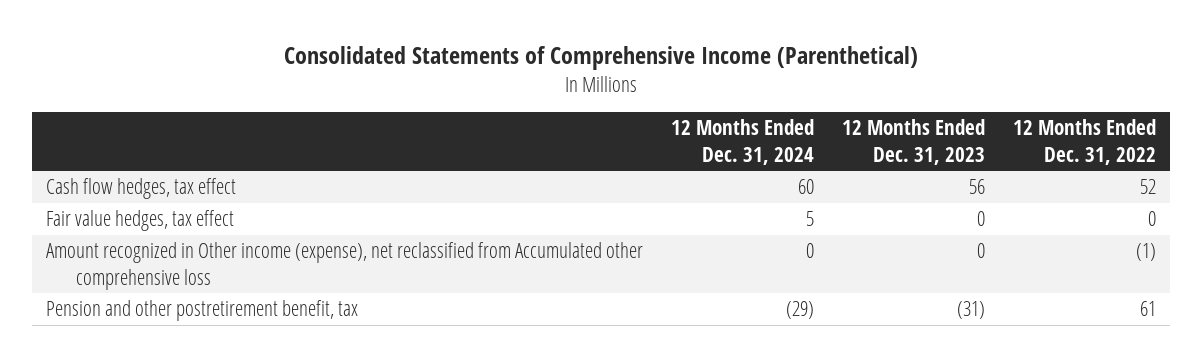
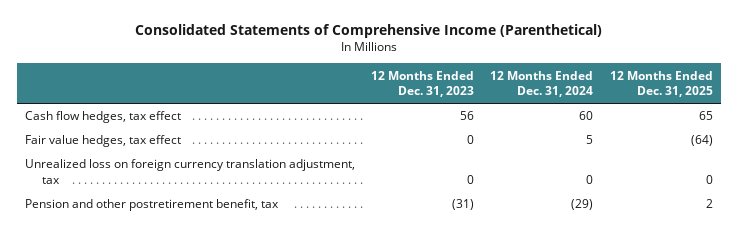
[1012,119,1156,165] 12 Months Ended Dec. 31, 2022 -> none
none -> [609,70,713,98] 12 Months Ended Dec. 31, 2025
[45,242,643,290] Amount recognized in Other income (expense), net reclassified from Accumulated other comprehensive loss -> [24,159,355,184] Unrealized loss on foreign currency translation adjustment, tax

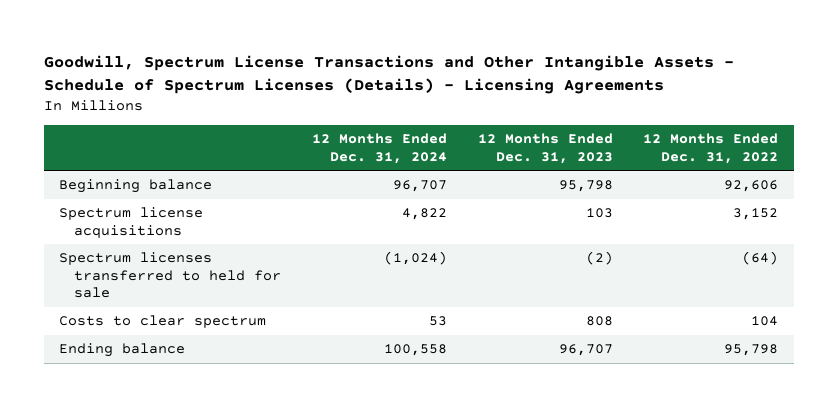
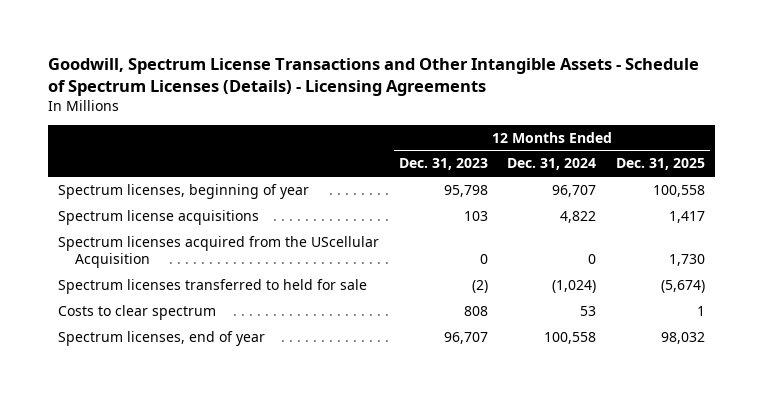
[643,133,779,164] 12 Months Ended Dec. 31, 2022 -> none
none -> [616,158,706,171] Dec. 31, 2025
[59,179,213,194] Beginning balance -> [57,183,309,199] Spectrum licenses, beginning of year
none -> [57,235,379,269] Spectrum licenses acquired from the UScellular Acquisition
[59,343,186,358] Ending balance -> [57,330,265,346] Spectrum licenses, end of year

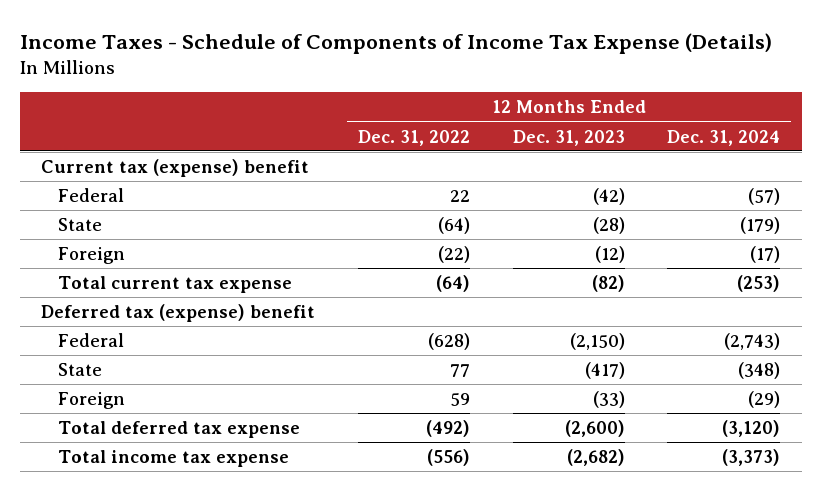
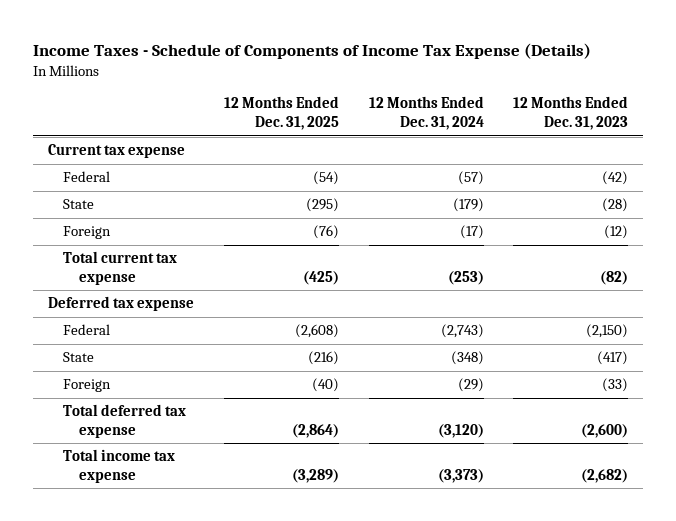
[357,129,470,146] Dec. 31, 2022 -> none
none -> [223,96,339,131] 12 Months Ended Dec. 31, 2025
[41,159,310,178] Current tax (expense) benefit -> [48,144,186,159] Current tax expense
[41,304,316,323] Deferred tax (expense) benefit -> [48,296,195,312] Deferred tax expense

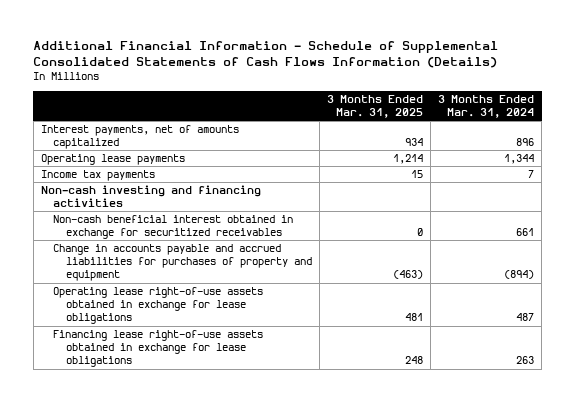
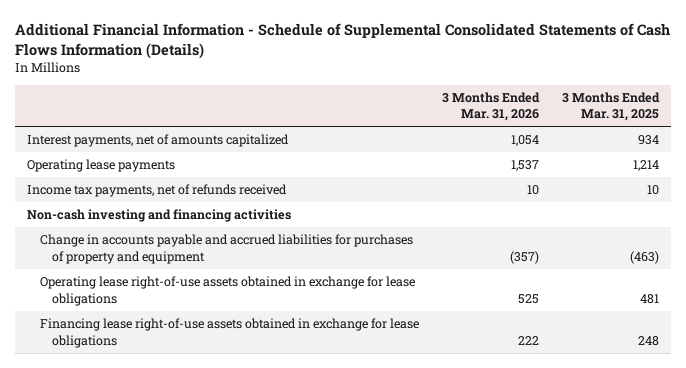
[438,95,535,119] 3 Months Ended Mar. 31, 2024 -> none
none -> [441,91,540,122] 3 Months Ended Mar. 31, 2026
[40,170,155,182] Income tax payments -> [26,184,287,198] Income tax payments, net of refunds received
[410,170,423,179] 15 -> [647,185,660,196] 10
[53,215,294,240] Non-cash beneficial interest obtained in exchange for securitized receivables -> none

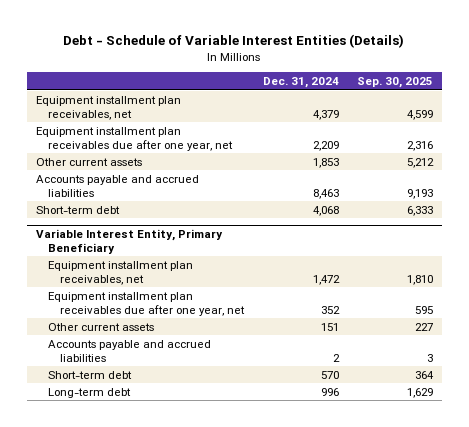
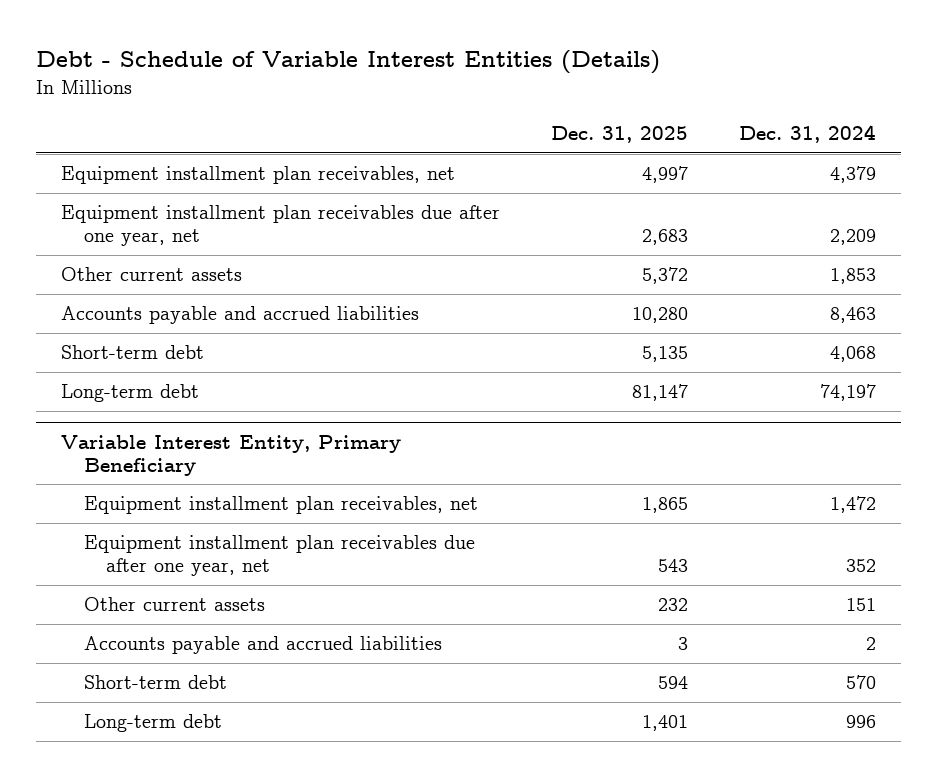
[357,77,434,89] Sep. 30, 2025 -> none
none -> [551,125,689,143] Dec. 31, 2025
none -> [61,384,200,403] Long-term debt

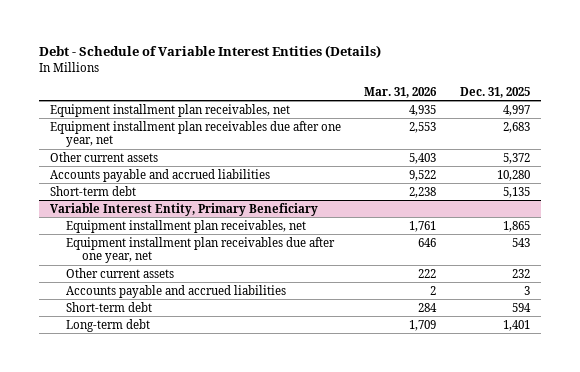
[738,124,876,143] Dec. 31, 2024 -> none
none -> [364,86,438,98] Mar. 31, 2026
[61,384,200,403] Long-term debt -> none

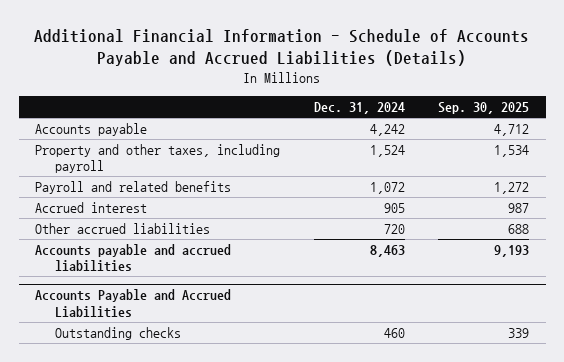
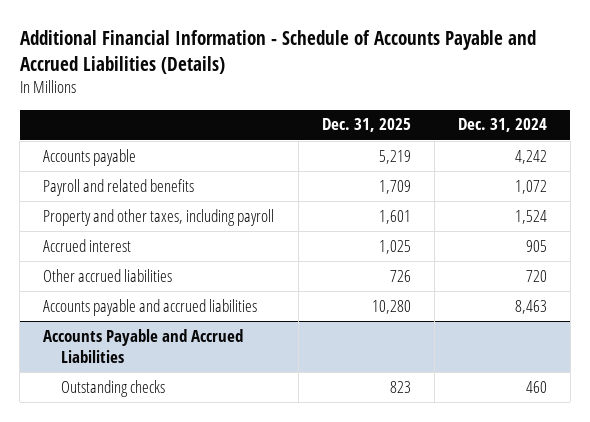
[438,102,530,115] Sep. 30, 2025 -> none
none -> [321,118,411,133] Dec. 31, 2025
[35,144,281,174] Property and other taxes, including payroll -> [43,208,275,226] Property and other taxes, including payroll

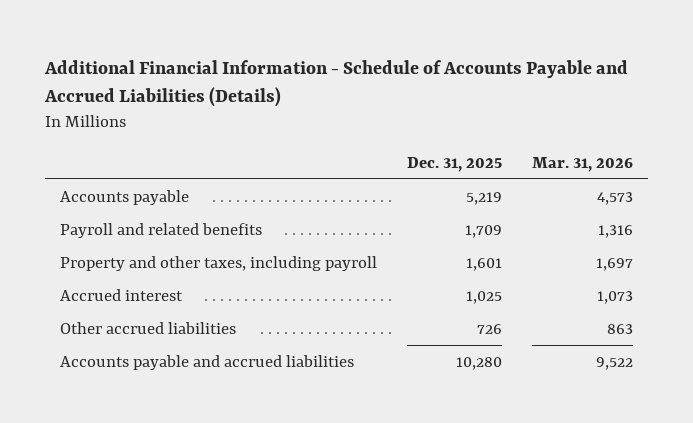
[457,118,547,133] Dec. 31, 2024 -> none
none -> [532,156,634,172] Mar. 31, 2026
[43,328,244,364] Accounts Payable and Accrued Liabilities -> none
[60,379,165,397] Outstanding checks -> none

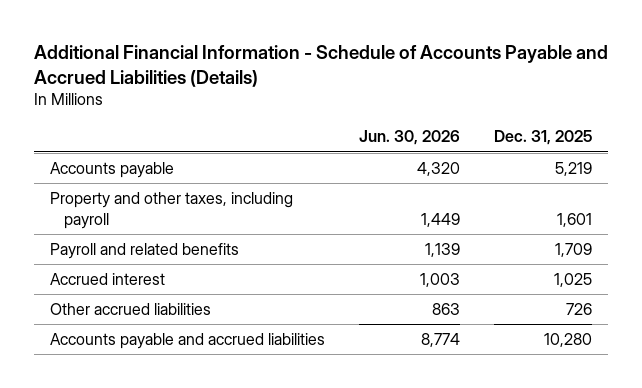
[532,156,634,172] Mar. 31, 2026 -> none
none -> [358,130,460,146] Jun. 30, 2026
[60,222,263,238] Payroll and related benefits -> [50,242,240,259] Payroll and related benefits

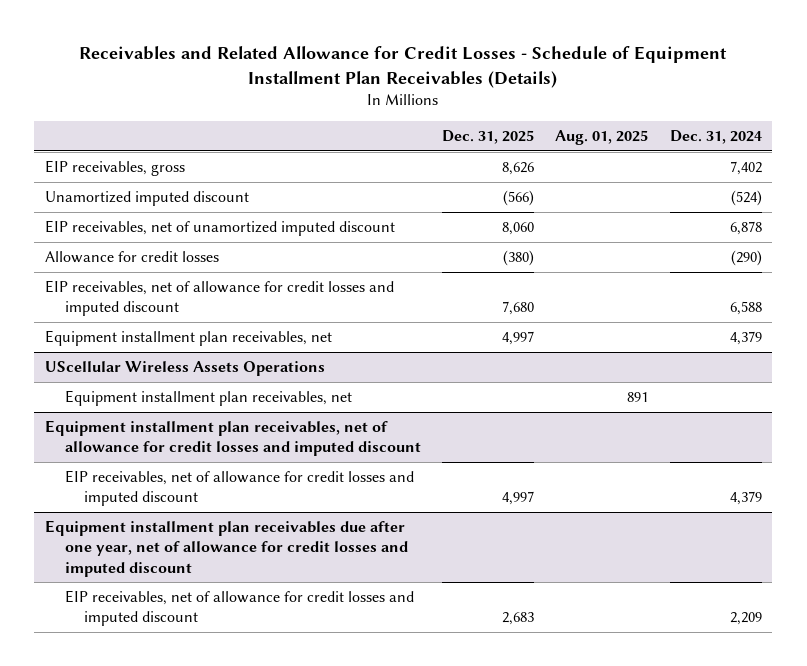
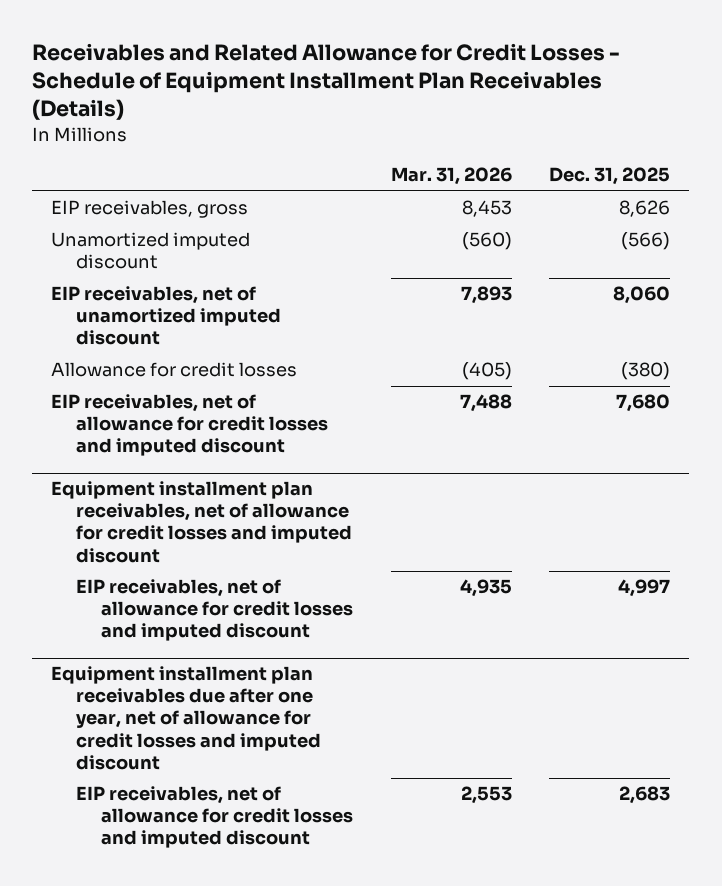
[555,129,649,145] Aug. 01, 2025 -> none
[669,129,762,144] Dec. 31, 2024 -> none
none -> [390,167,512,186] Mar. 31, 2026
[45,330,333,347] Equipment installment plan receivables, net -> none
[45,361,326,377] UScellular Wireless Assets Operations -> none
[64,390,352,407] Equipment installment plan receivables, net -> none

